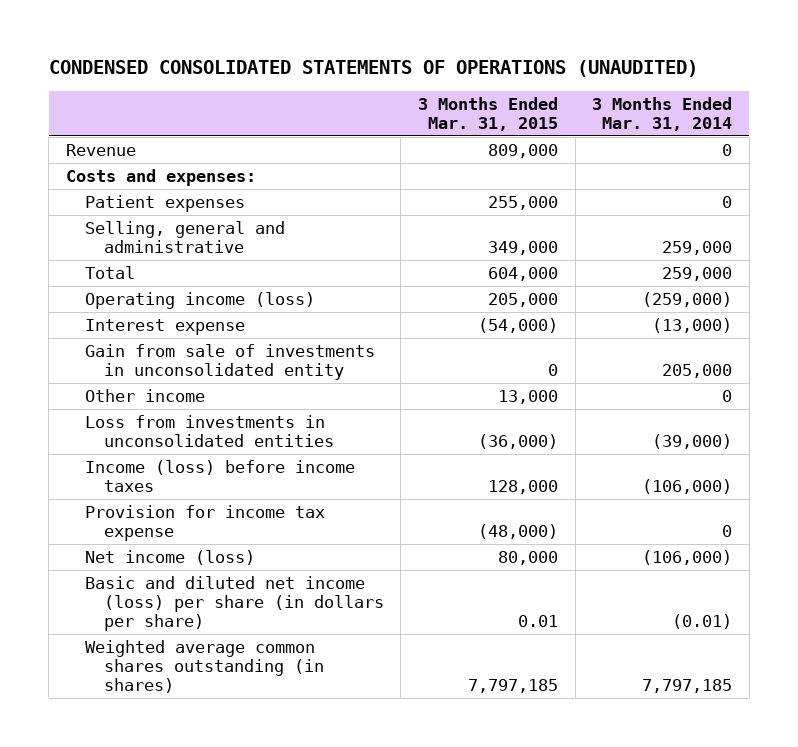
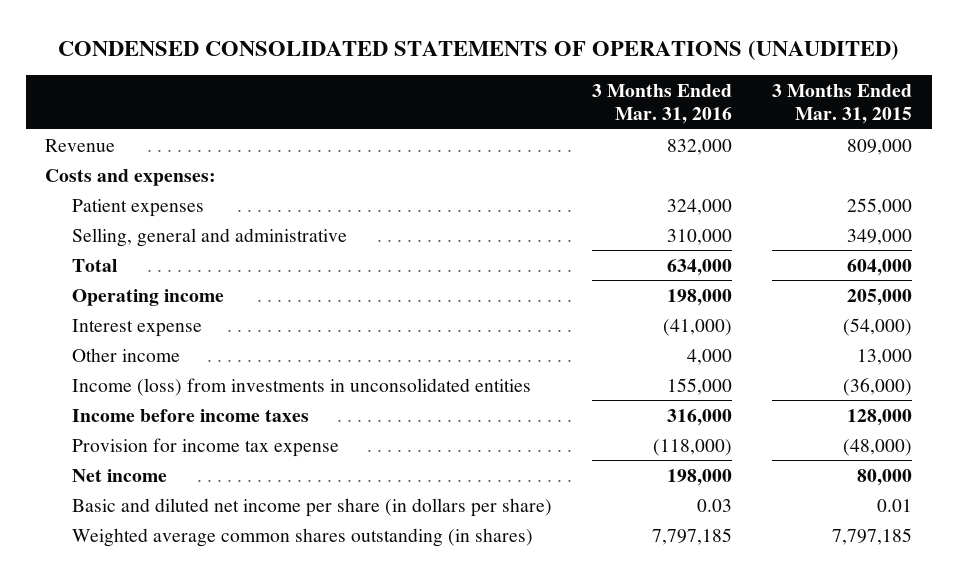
[592,96,733,131] 3 Months Ended Mar. 31, 2014 -> none
none -> [592,83,733,124] 3 Months Ended Mar. 31, 2016
[84,291,315,309] Operating income (loss) -> [72,288,225,306] Operating income
[84,343,375,381] Gain from sale of investments in unconsolidated entity -> none
[84,414,334,448] Loss from investments in unconsolidated entities -> [72,377,532,396] Income (loss) from investments in unconsolidated entities
[84,459,355,493] Income (loss) before income taxes -> [72,408,310,422] Income before income taxes
[84,549,255,565] Net income (loss) -> [72,468,168,482] Net income
[84,575,384,632] Basic and diluted net income (loss) per share (in dollars per share) -> [72,497,553,517] Basic and diluted net income per share (in dollars per share)

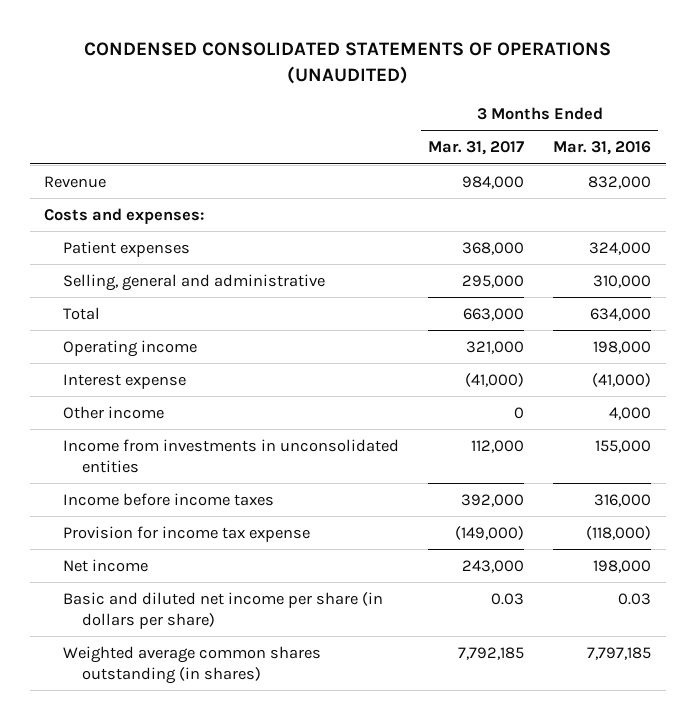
[771,83,912,124] 3 Months Ended Mar. 31, 2015 -> none
none -> [428,141,525,156] Mar. 31, 2017
[72,377,532,396] Income (loss) from investments in unconsolidated entities -> [63,438,400,473] Income from investments in unconsolidated entities

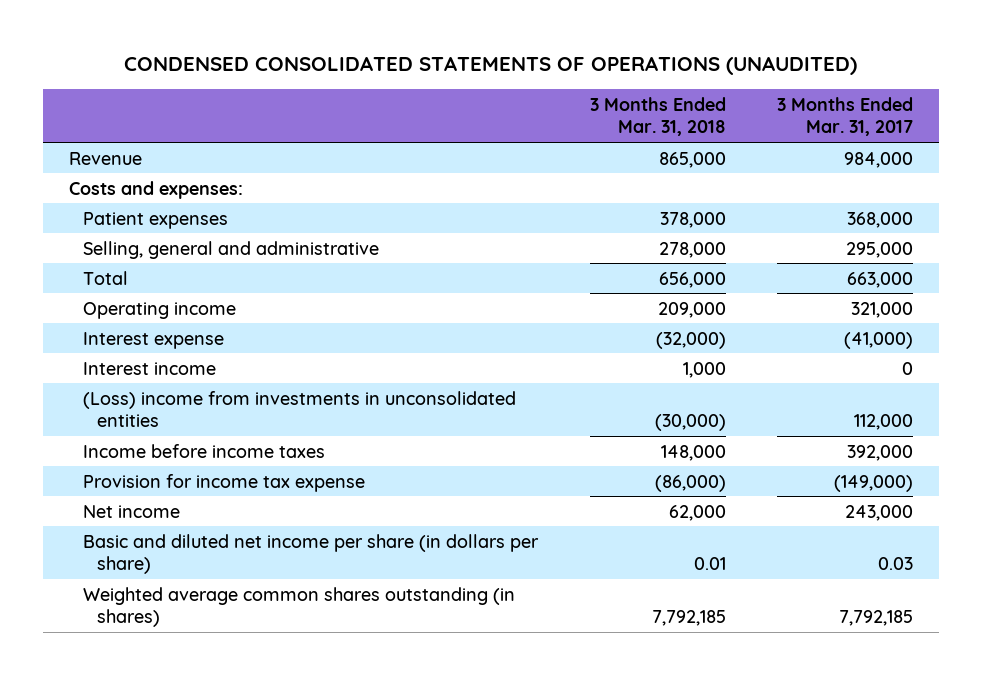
[553,141,652,156] Mar. 31, 2016 -> none
none -> [589,96,726,137] 3 Months Ended Mar. 31, 2018
[63,405,165,419] Other income -> none
none -> [83,361,217,375] Interest income
[63,438,400,473] Income from investments in unconsolidated entities -> [83,390,517,428] (Loss) income from investments in unconsolidated entities

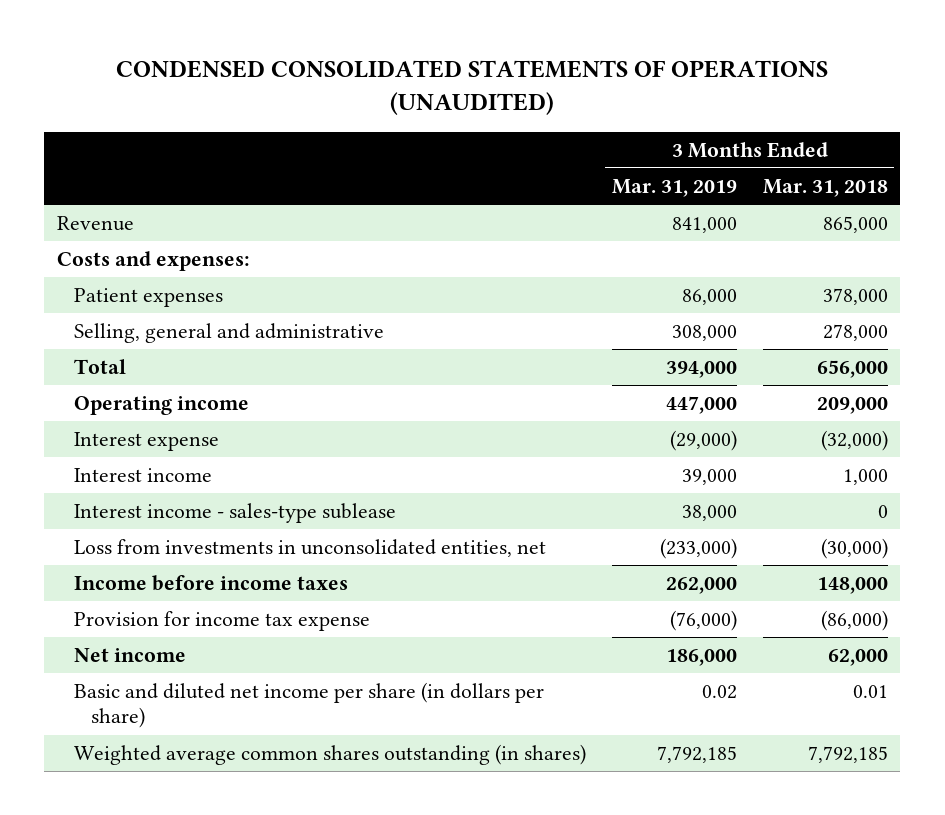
[777,96,914,137] 3 Months Ended Mar. 31, 2017 -> none
none -> [611,178,737,197] Mar. 31, 2019
none -> [74,503,397,524] Interest income - sales-type sublease
[83,390,517,428] (Loss) income from investments in unconsolidated entities -> [74,539,547,558] Loss from investments in unconsolidated entities, net

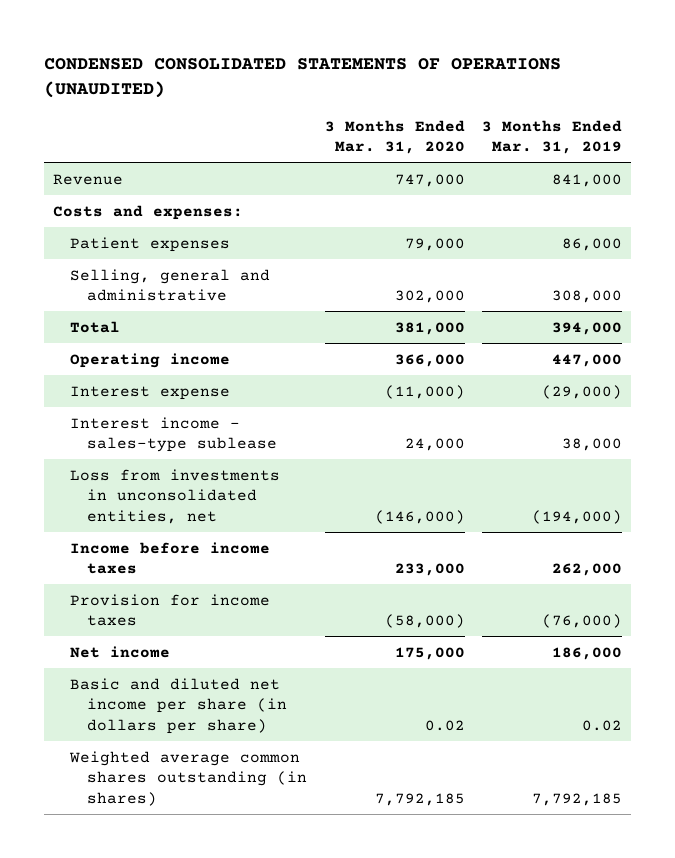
[762,178,888,197] Mar. 31, 2018 -> none
none -> [324,119,465,155] 3 Months Ended Mar. 31, 2020
[74,468,213,483] Interest income -> none
[659,538,737,560] (233,000) -> [532,509,623,524] (194,000)
[74,611,371,632] Provision for income tax expense -> [70,593,271,627] Provision for income taxes

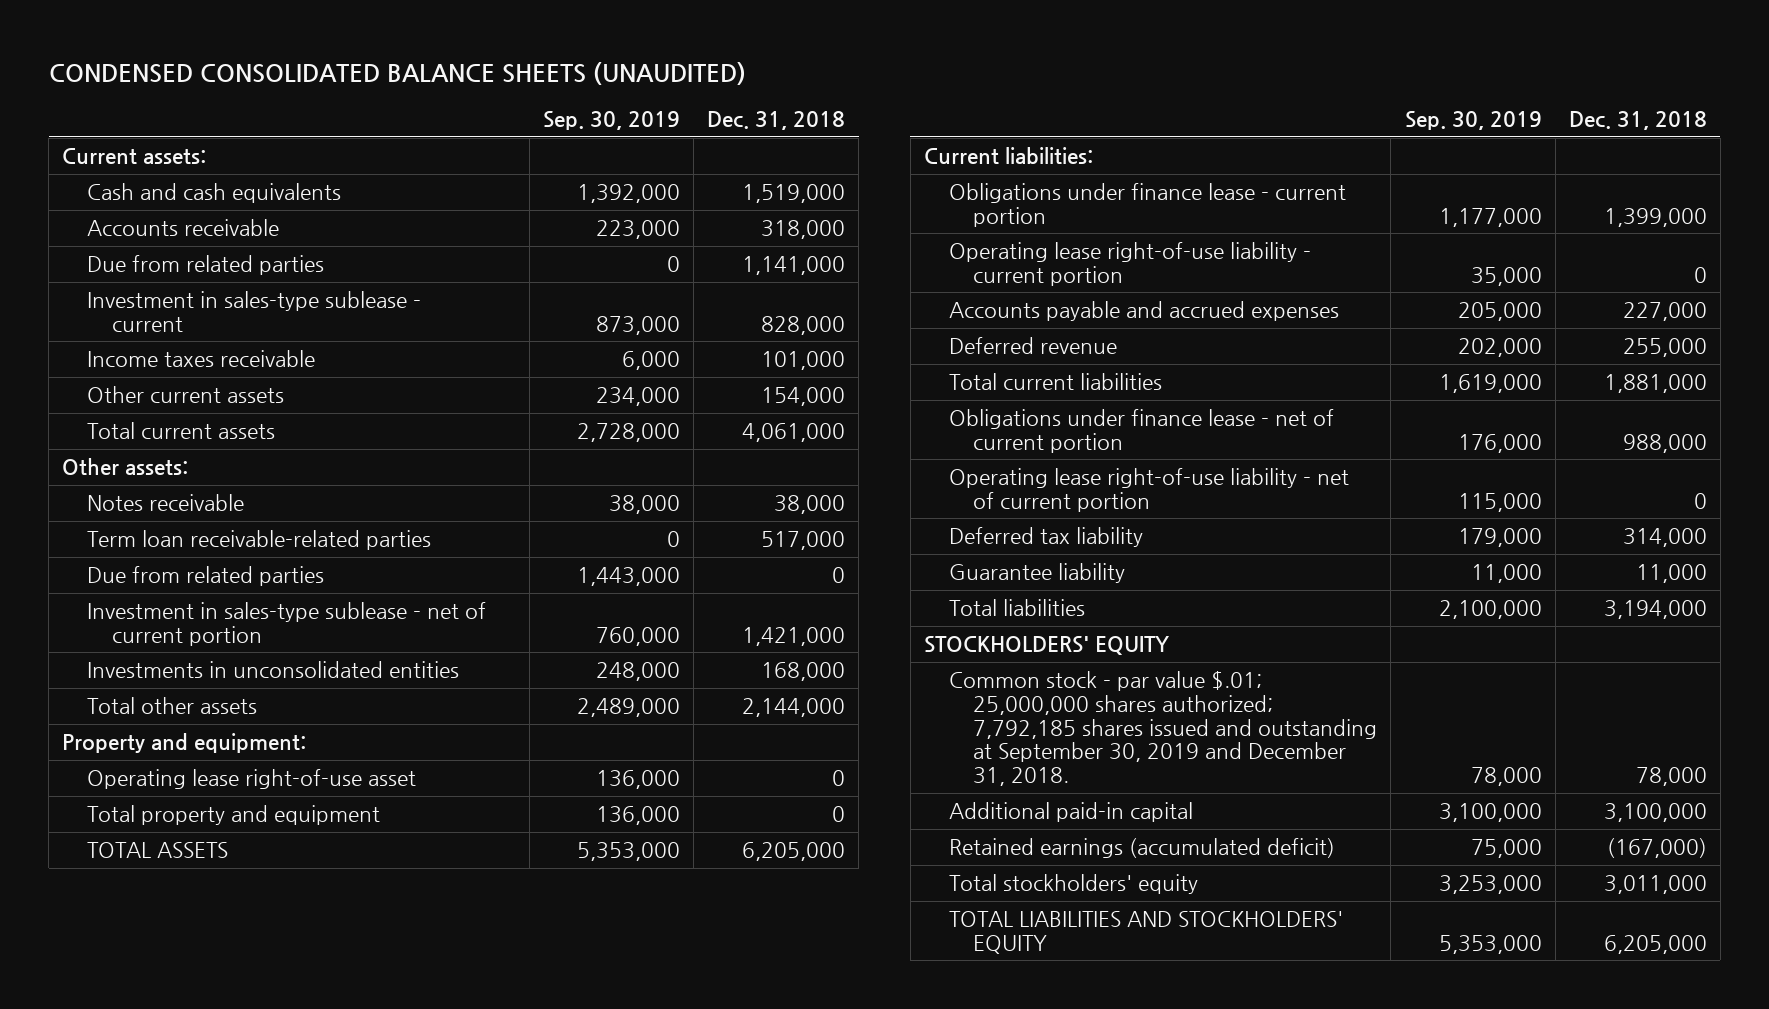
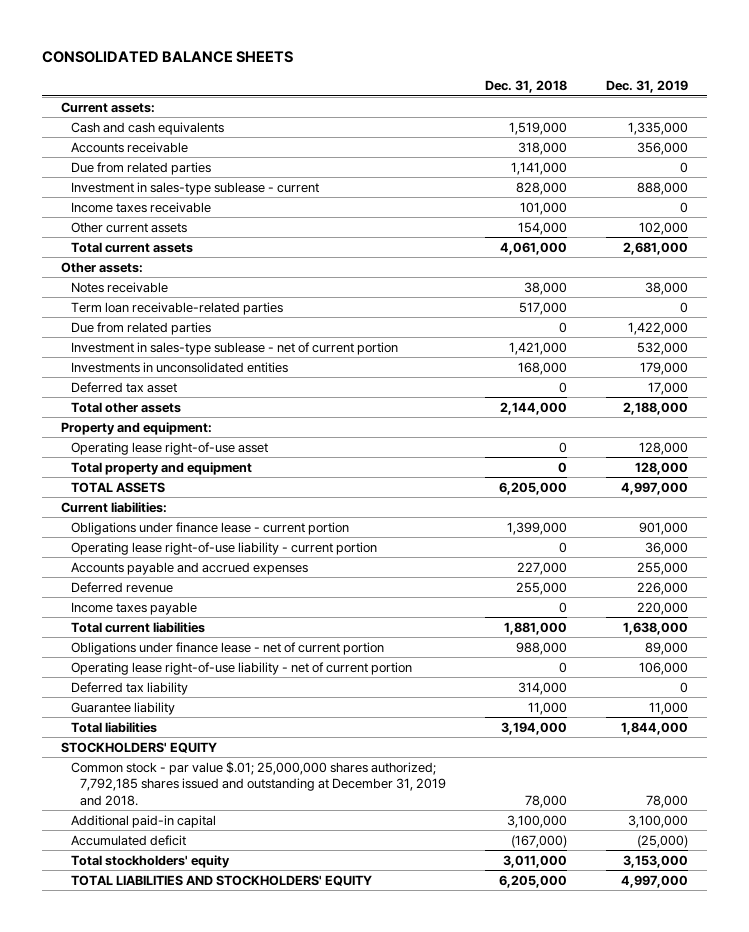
[48,61,746,85] CONDENSED CONSOLIDATED BALANCE SHEETS (UNAUDITED) -> [41,51,293,64] CONSOLIDATED BALANCE SHEETS
[543,111,681,131] Sep. 30, 2019 -> none
none -> [605,80,688,94] Dec. 31, 2019
none -> [70,381,177,393] Deferred tax asset
none -> [70,601,197,615] Income taxes payable
[948,670,1378,787] Common stock - par value $.01; 25,000,000 shares authorized; 7,792,185 shares issued and outstanding at September 30, 2019 and December 31, 2018. -> [70,760,447,806] Common stock - par value $.01; 25,000,000 shares authorized; 7,792,185 shares issued and outstanding at December 31, 2019 and 2018.
[948,837,1335,858] Retained earnings (accumulated deficit) -> [70,834,186,846] Accumulated deficit

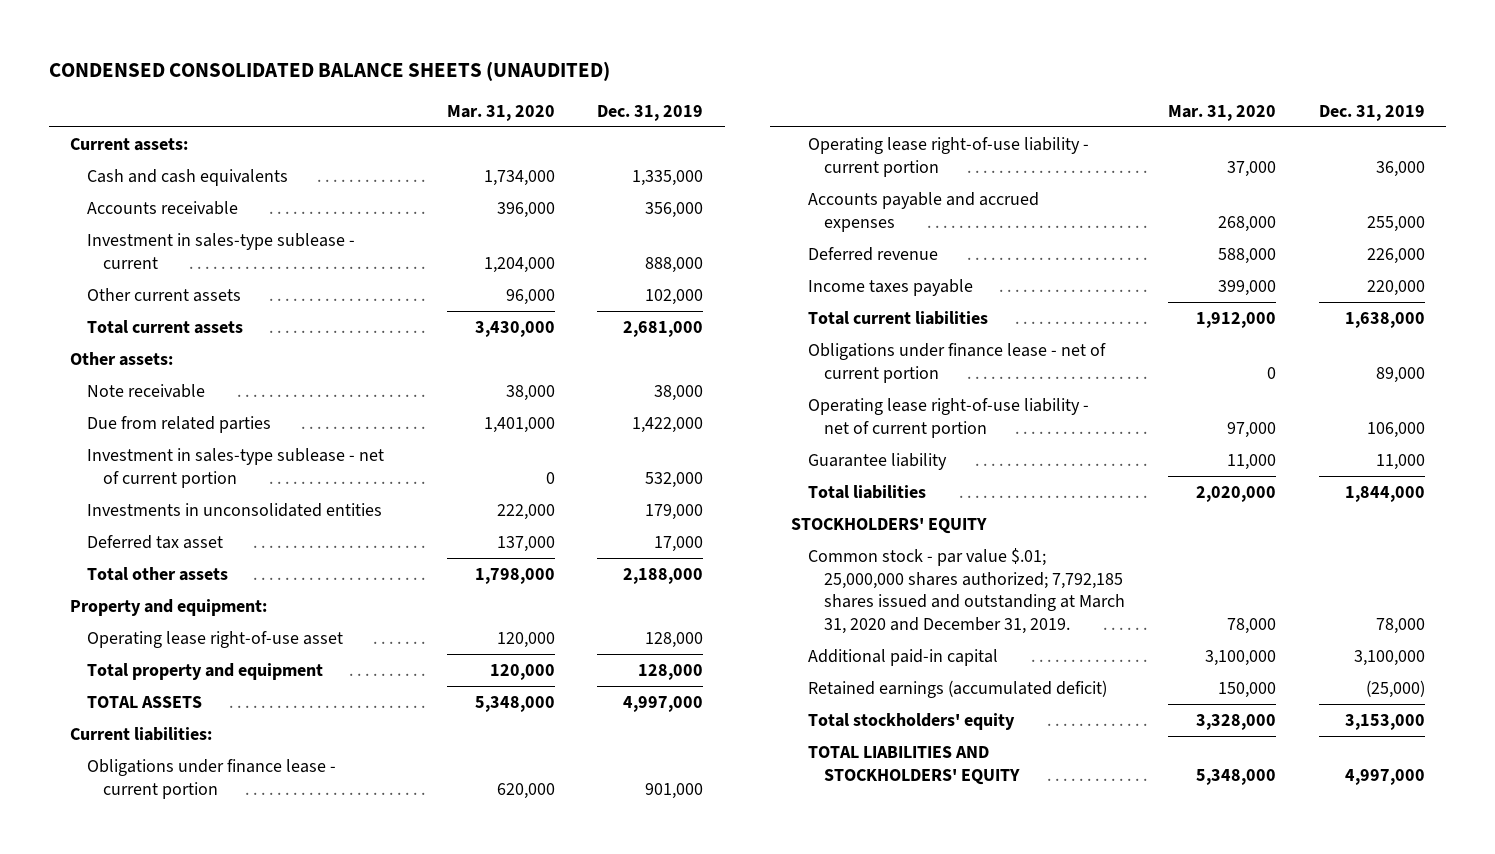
[41,51,293,64] CONSOLIDATED BALANCE SHEETS -> [48,60,610,81] CONDENSED CONSOLIDATED BALANCE SHEETS (UNAUDITED)
[485,80,568,94] Dec. 31, 2018 -> none
none -> [446,104,555,121] Mar. 31, 2020
[70,161,211,175] Due from related parties -> none
[70,201,211,213] Income taxes receivable -> none
[70,301,283,315] Term loan receivable-related parties -> none
[70,281,168,293] Notes receivable -> [86,383,205,398] Note receivable
[70,681,188,695] Deferred tax liability -> none
[70,760,447,806] Common stock - par value $.01; 25,000,000 shares authorized; 7,792,185 shares issued and outstanding at December 31, 2019 and 2018. -> [807,547,1126,635] Common stock - par value $.01; 25,000,000 shares authorized; 7,792,185 shares issued and outstanding at March 31, 2020 and December 31, 2019.
[70,834,186,846] Accumulated deficit -> [807,679,1107,698] Retained earnings (accumulated deficit)

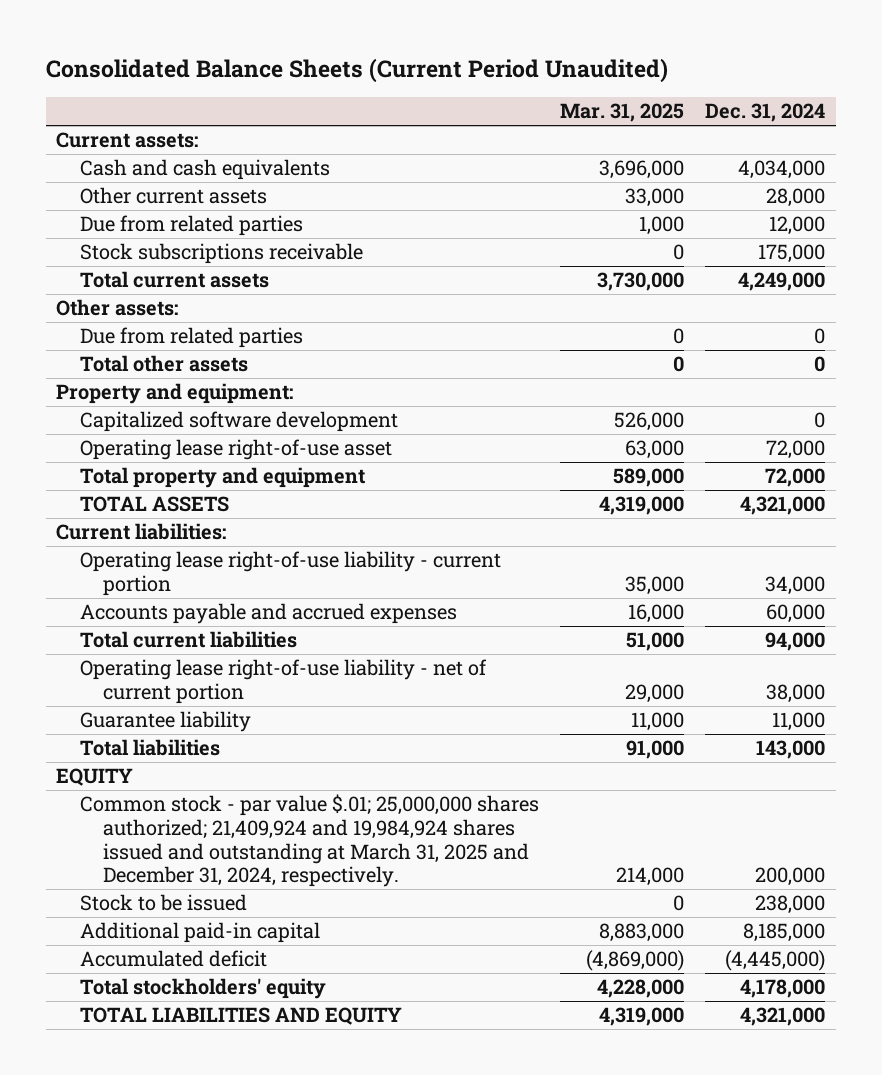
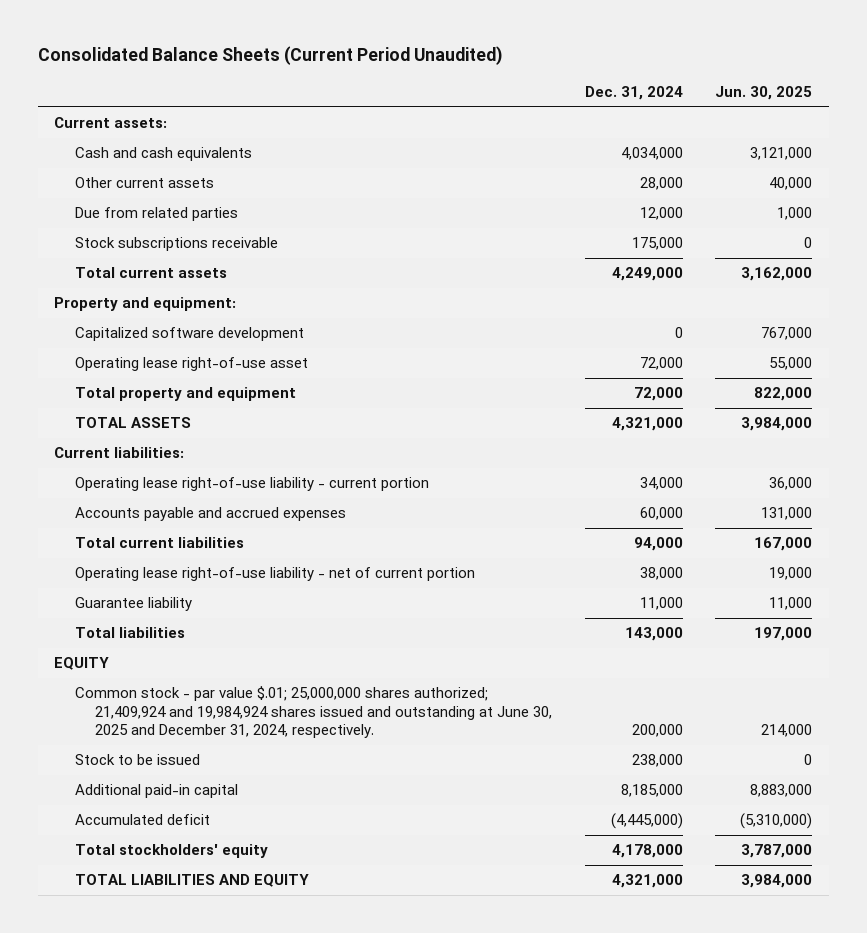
[559,103,684,123] Mar. 31, 2025 -> none
none -> [715,85,813,100] Jun. 30, 2025
[56,299,179,317] Other assets: -> none
[79,327,303,349] Due from related parties -> none
[79,355,248,373] Total other assets -> none
[79,794,539,888] Common stock - par value $.01; 25,000,000 shares authorized; 21,409,924 and 19,984,924 shares issued and outstanding at March 31, 2025 and December 31, 2024, respectively. -> [74,686,552,739] Common stock - par value $.01; 25,000,000 shares authorized; 21,409,924 and 19,984,924 shares issued and outstanding at June 30, 2025 and December 31, 2024, respectively.

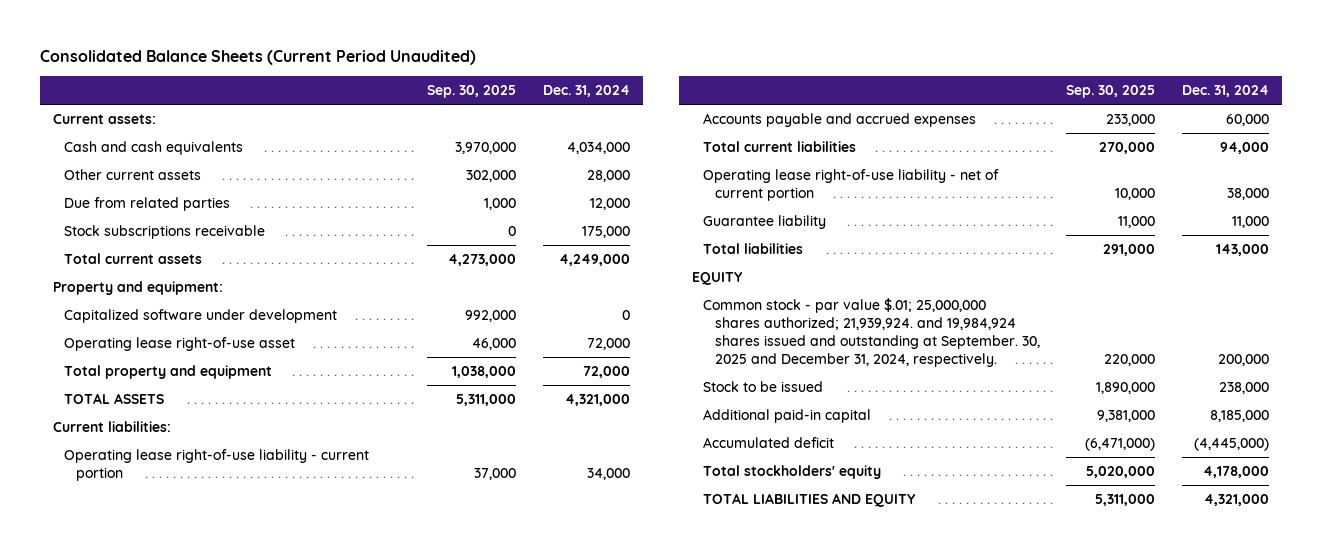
[715,85,813,100] Jun. 30, 2025 -> none
none -> [427,84,517,98] Sep. 30, 2025
[74,327,304,342] Capitalized software development -> [64,309,338,324] Capitalized software under development
[74,686,552,739] Common stock - par value $.01; 25,000,000 shares authorized; 21,409,924 and 19,984,924 shares issued and outstanding at June 30, 2025 and December 31, 2024, respectively. -> [703,298,1040,367] Common stock - par value $.01; 25,000,000 shares authorized; 21,939,924. and 19,984,924 shares issued and outstanding at September. 30, 2025 and December 31, 2024, respectively.

